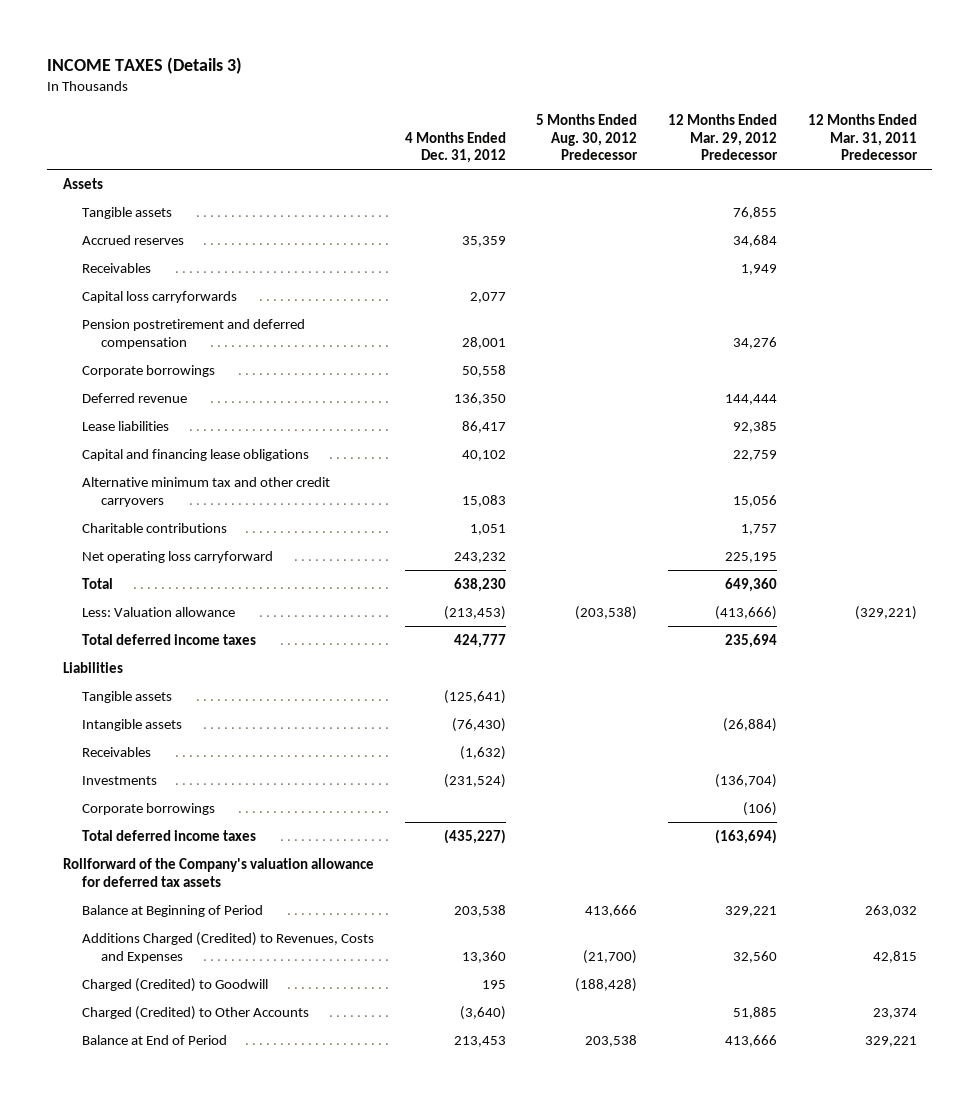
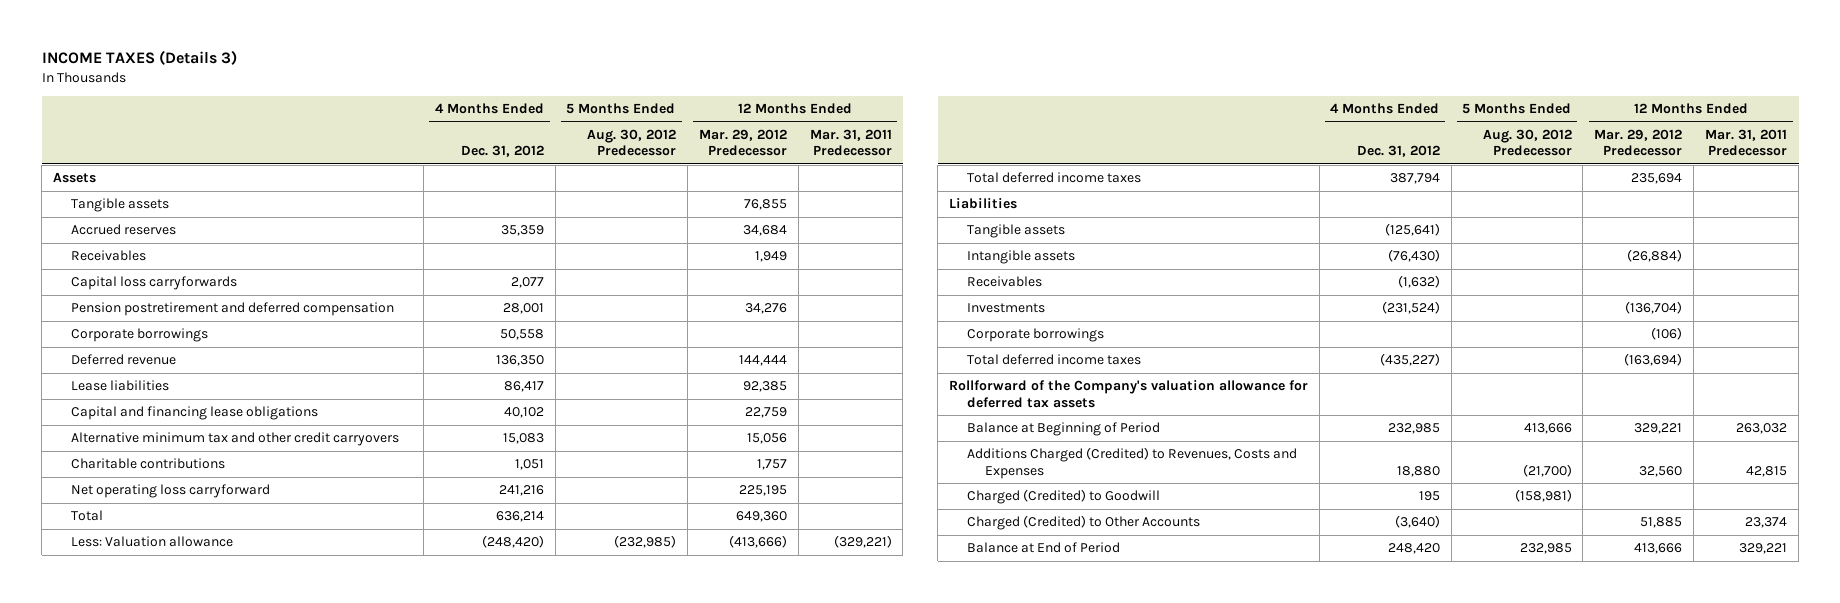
[453,552,506,564] 243,232 -> [499,485,545,497] 241,216
[453,578,506,593] 638,230 -> [496,511,545,523] 636,214
[443,606,506,621] (213,453) -> [482,535,545,549] (248,420)
[575,606,638,621] (203,538) -> [613,535,676,549] (232,985)
[453,634,506,649] 424,777 -> [1389,173,1440,185] 387,794
[453,905,506,918] 203,538 -> [1387,423,1440,435] 232,985
[461,950,506,963] 13,360 -> [1396,465,1440,477] 18,880
[575,978,638,993] (188,428) -> [1514,489,1572,503] (158,981)
[453,1036,506,1048] 213,453 -> [1387,543,1440,555] 248,420
[585,1035,638,1048] 203,538 -> [1519,543,1572,555] 232,985

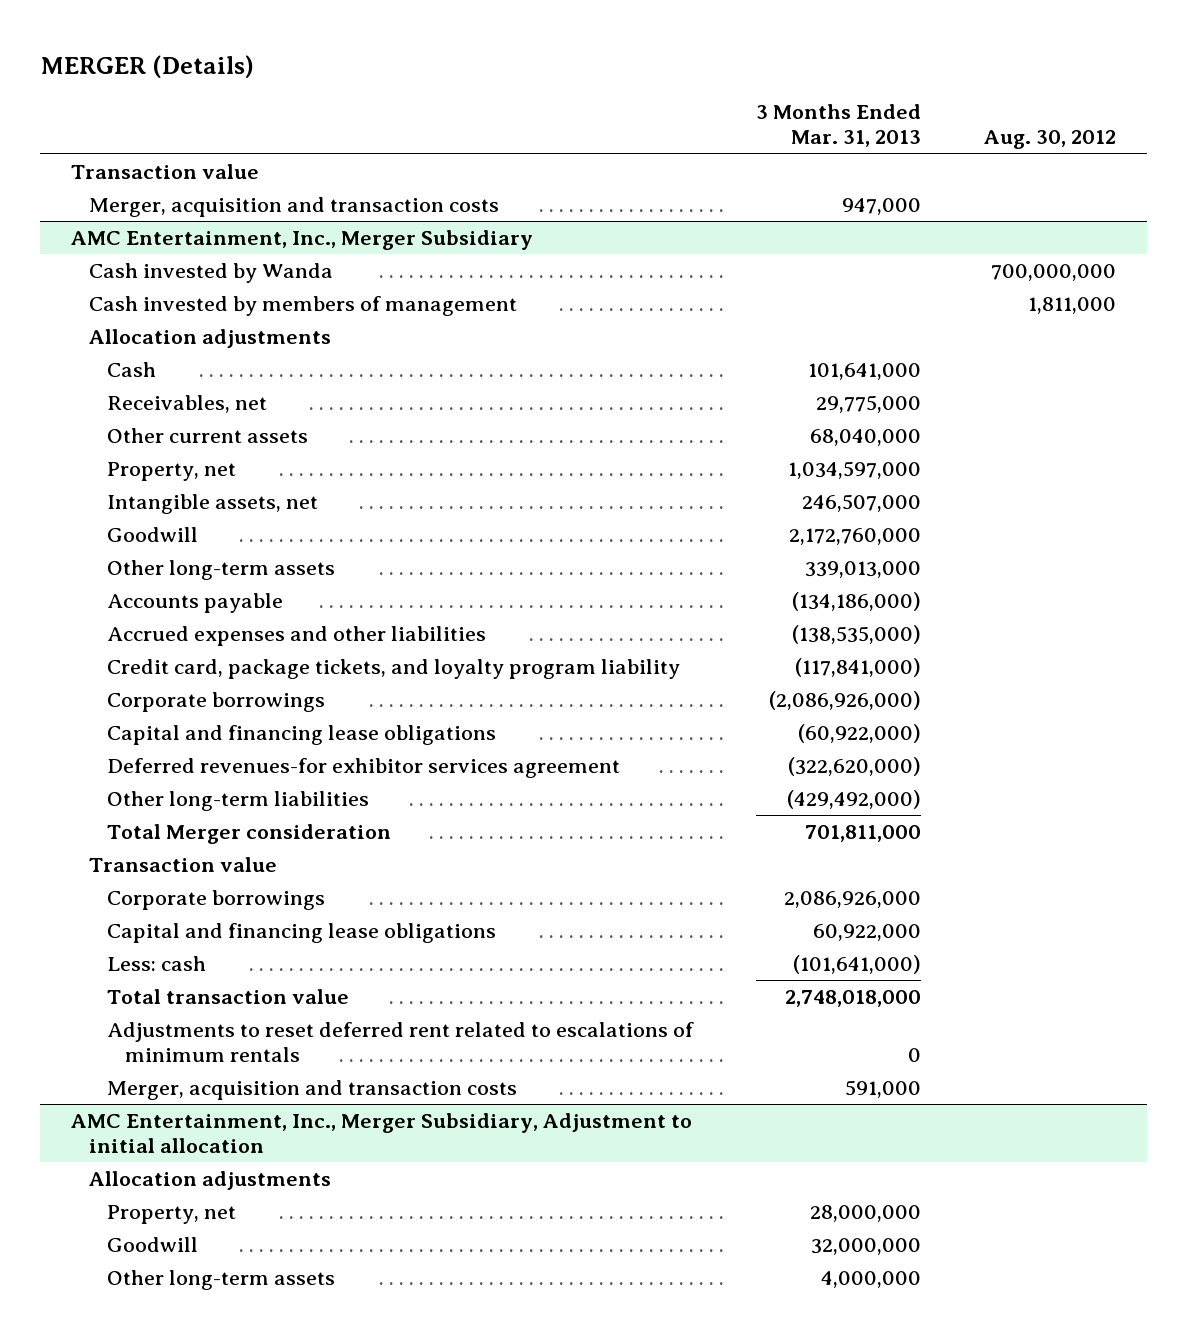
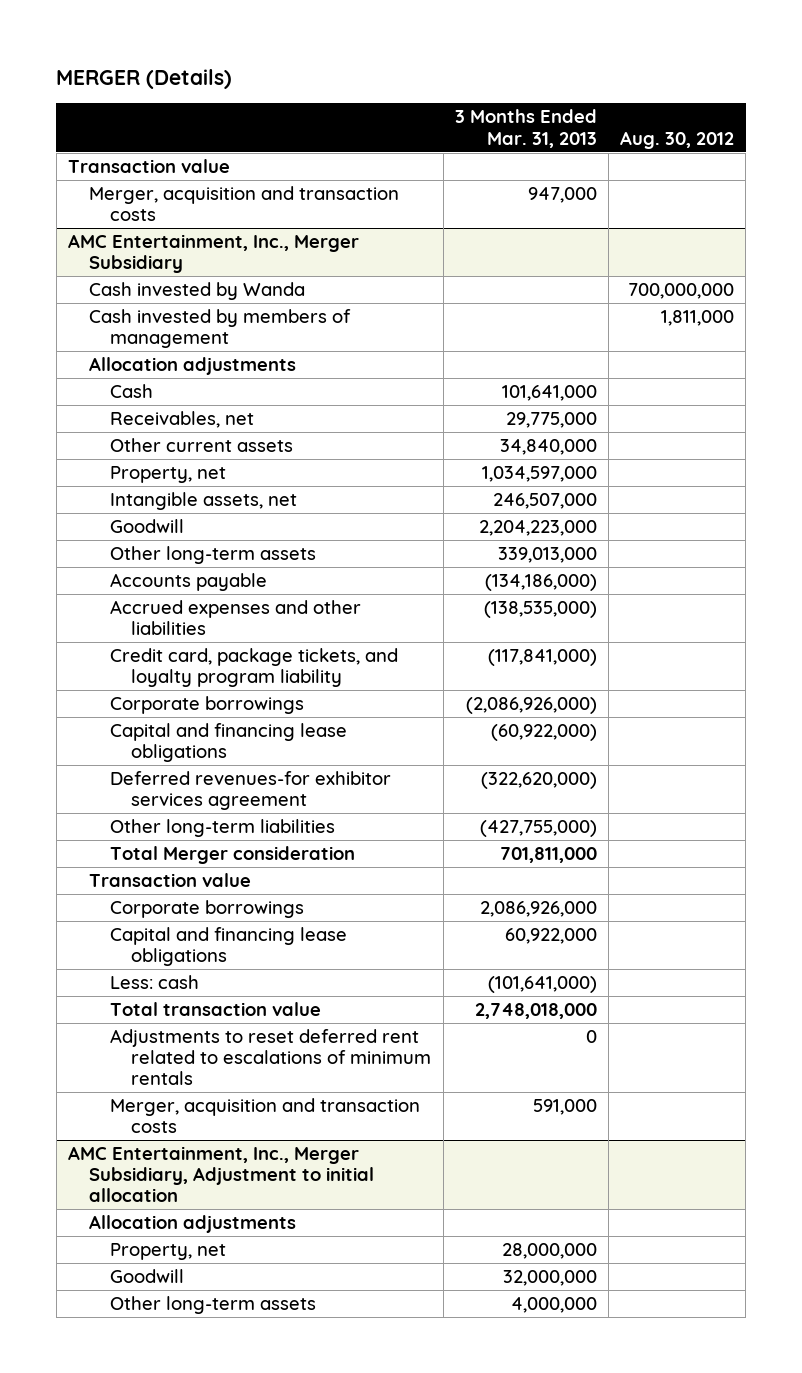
[809,428,921,446] 68,040,000 -> [499,438,597,455] 34,840,000
[788,527,921,545] 2,172,760,000 -> [478,519,597,536] 2,204,223,000
[786,789,921,809] (429,492,000) -> [479,819,597,837] (427,755,000)

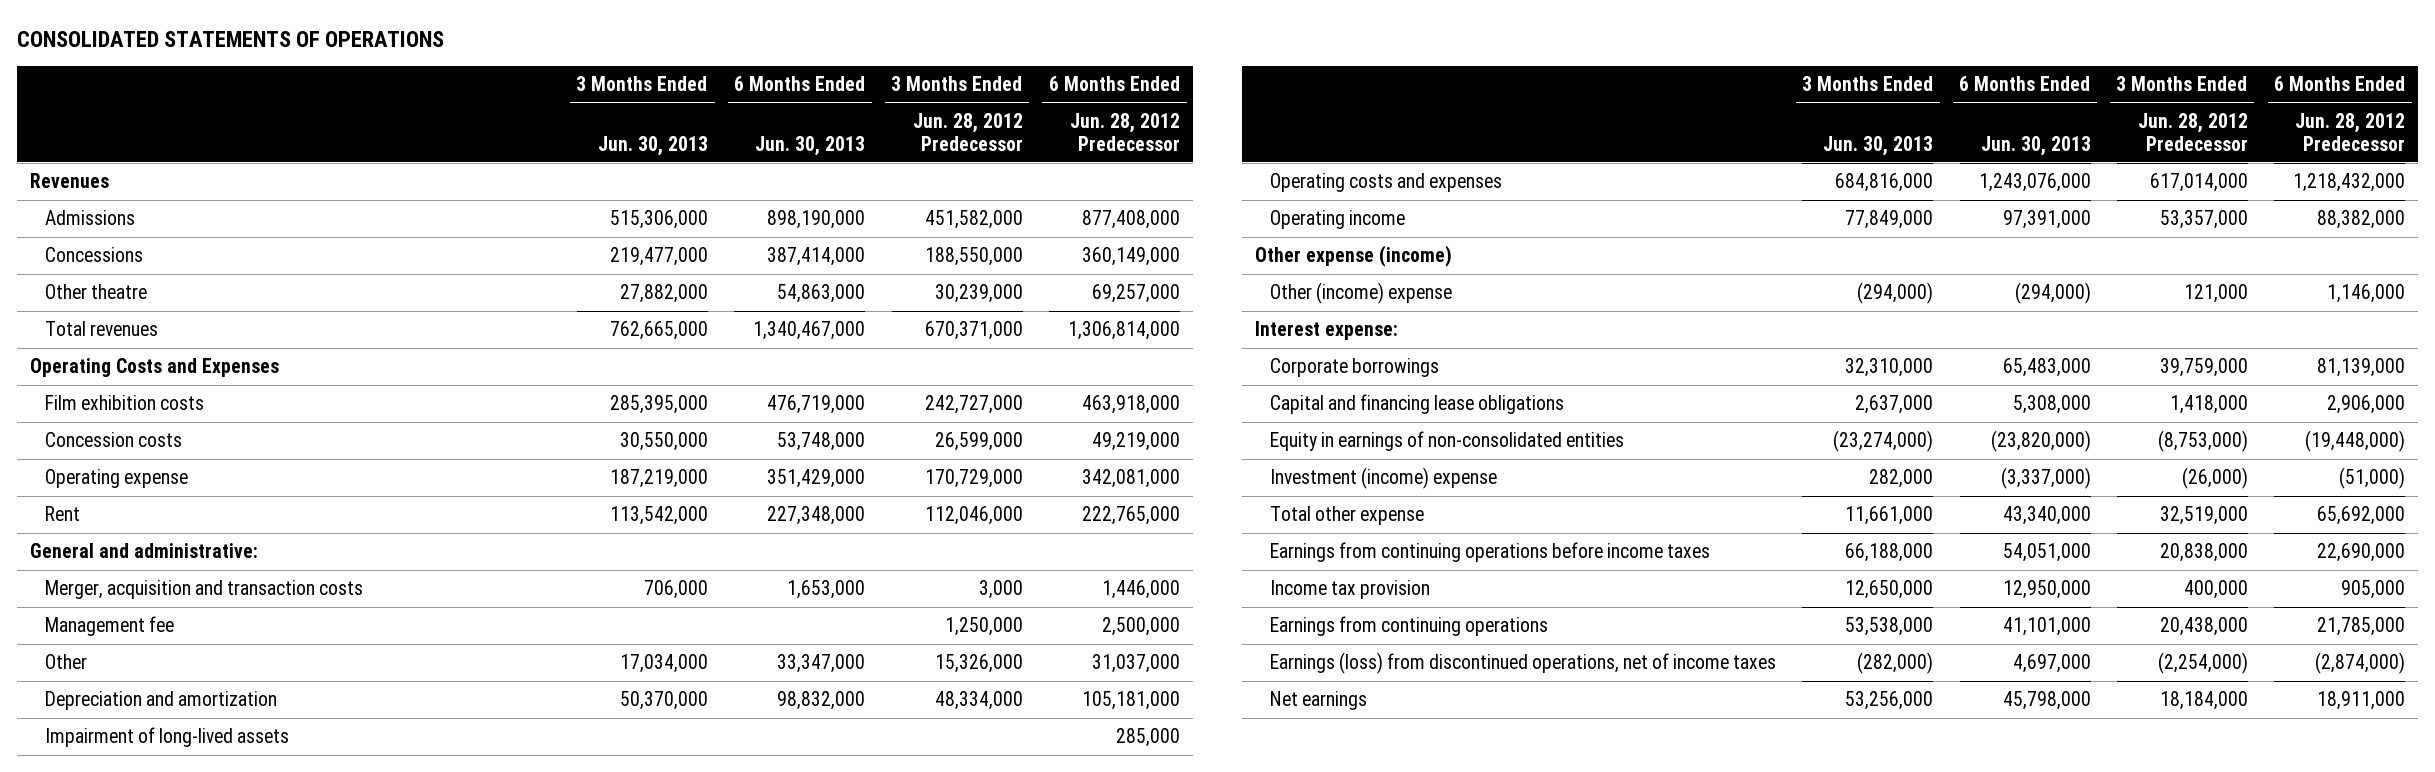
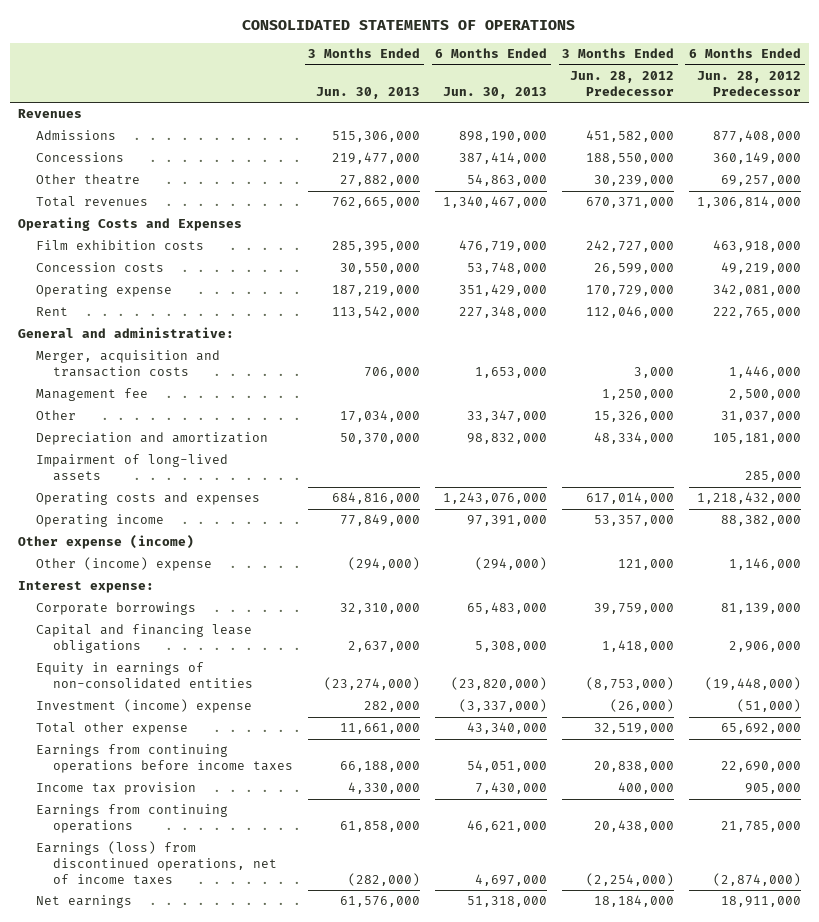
[1845,580,1934,600] 12,650,000 -> [348,782,421,795] 4,330,000
[2002,580,2091,600] 12,950,000 -> [475,782,548,795] 7,430,000
[1845,617,1934,637] 53,538,000 -> [340,820,421,832] 61,858,000
[2002,617,2091,637] 41,101,000 -> [467,819,548,832] 46,621,000
[1845,691,1934,711] 53,256,000 -> [340,896,421,908] 61,576,000
[2002,691,2091,711] 45,798,000 -> [467,896,548,908] 51,318,000

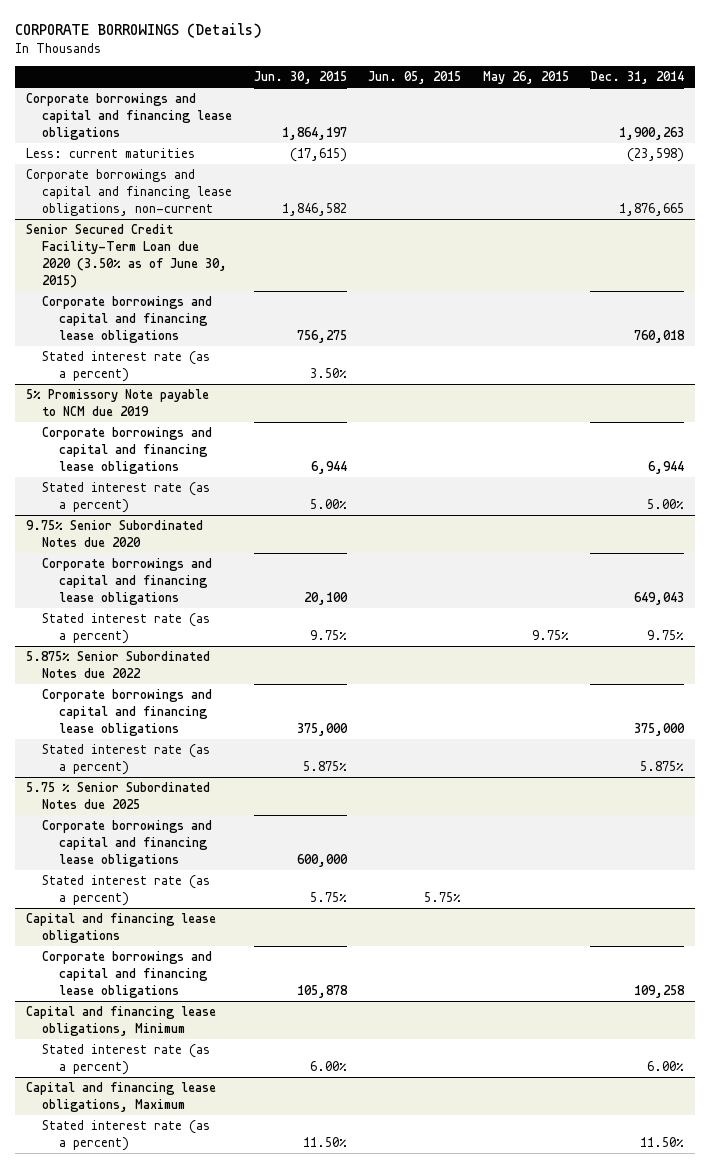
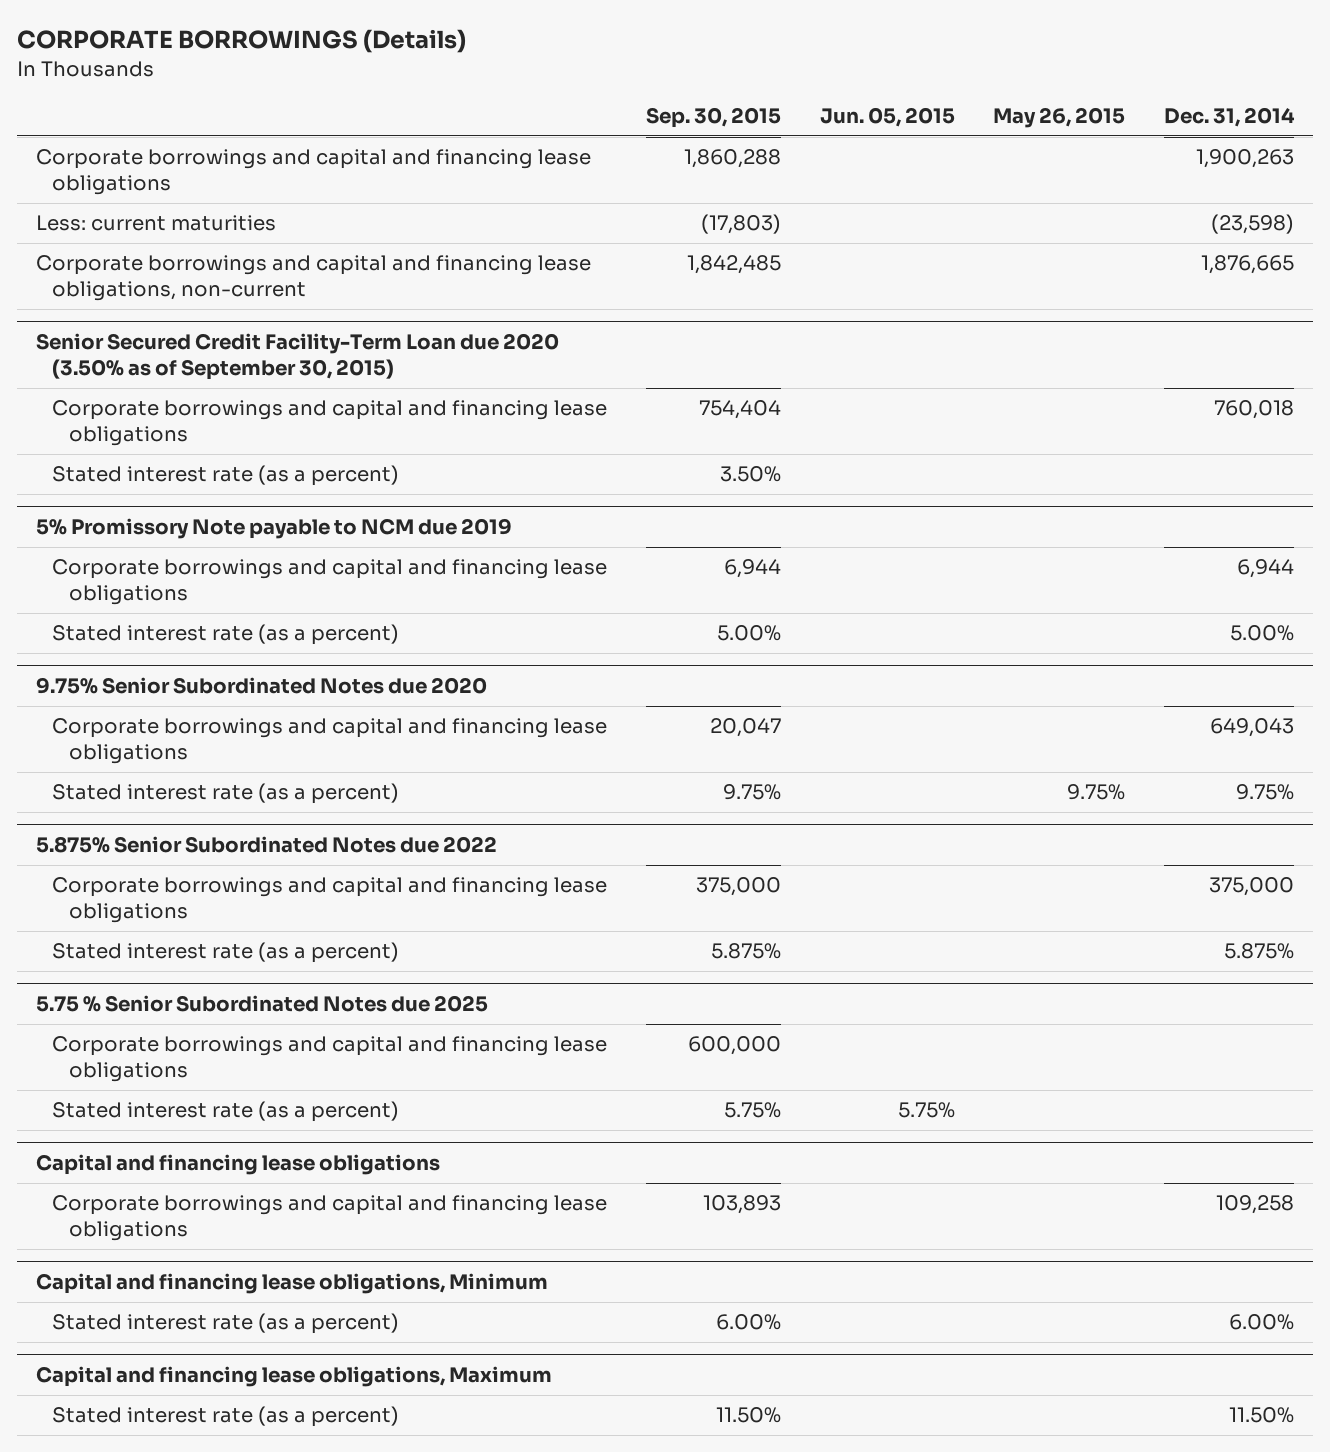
[253,71,347,85] Jun. 30, 2015 -> none
none -> [645,107,781,129] Sep. 30, 2015
[25,224,228,289] Senior Secured Credit Facility-Term Loan due 2020 (3.50% as of June 30, 2015) -> [36,333,560,381] Senior Secured Credit Facility-Term Loan due 2020 (3.50% as of September 30, 2015)

